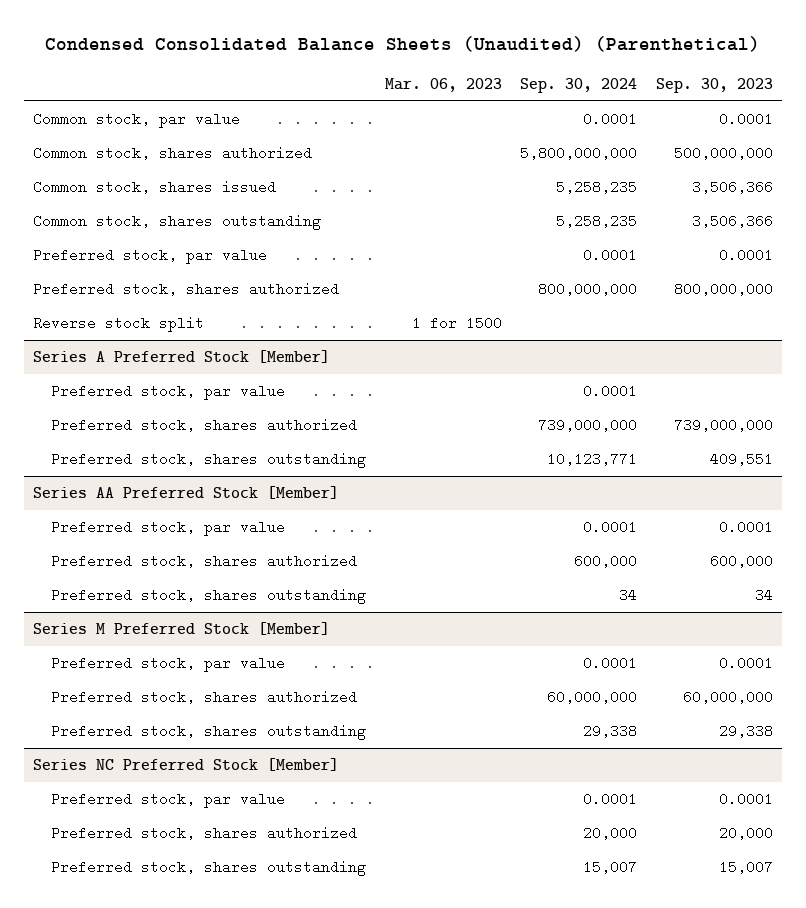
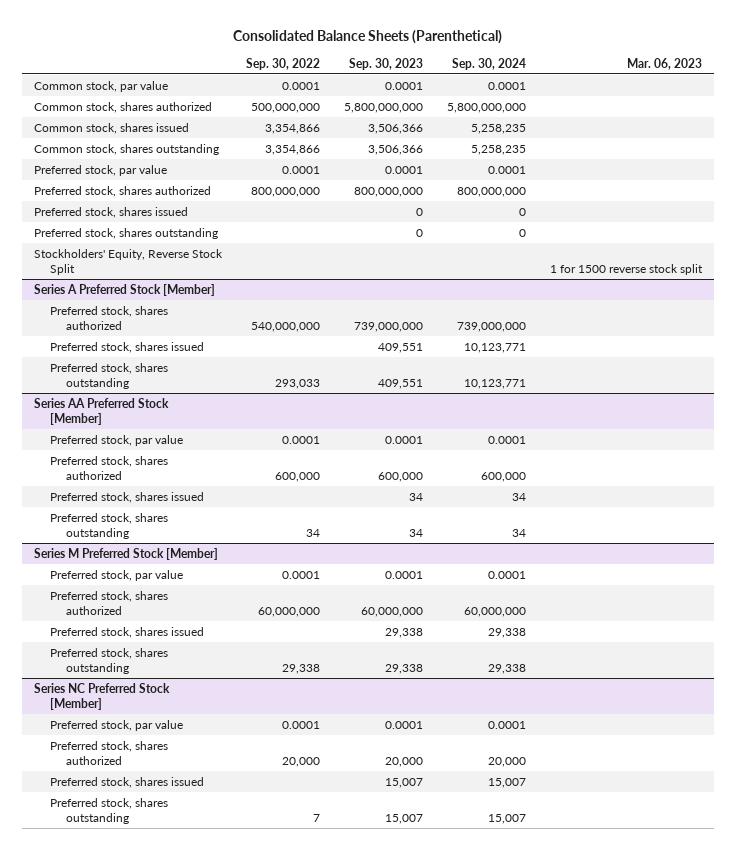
[44,35,760,52] Condensed Consolidated Balance Sheets (Unaudited) (Parenthetical) -> [233,30,503,45] Consolidated Balance Sheets (Parenthetical)
none -> [246,57,321,70] Sep. 30, 2022
[673,146,773,161] 500,000,000 -> [344,102,424,113] 5,800,000,000
none -> [34,206,189,218] Preferred stock, shares issued
none -> [34,227,219,239] Preferred stock, shares outstanding
[33,316,205,333] Reverse stock split -> [34,248,224,275] Stockholders' Equity, Reverse Stock Split
[411,316,502,331] 1 for 1500 -> [549,263,703,275] 1 for 1500 reverse stock split
[51,384,286,401] Preferred stock, par value -> none
none -> [50,341,205,353] Preferred stock, shares issued
none -> [50,491,205,503] Preferred stock, shares issued
none -> [50,626,205,638] Preferred stock, shares issued
none -> [50,776,205,788] Preferred stock, shares issued

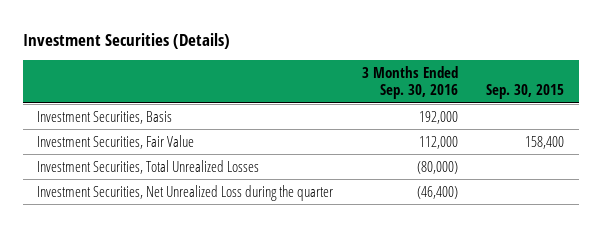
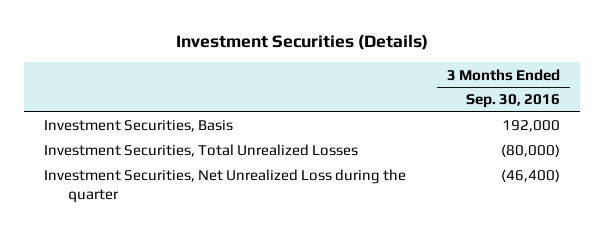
[486,84,565,100] Sep. 30, 2015 -> none
[37,134,195,149] Investment Securities, Fair Value -> none

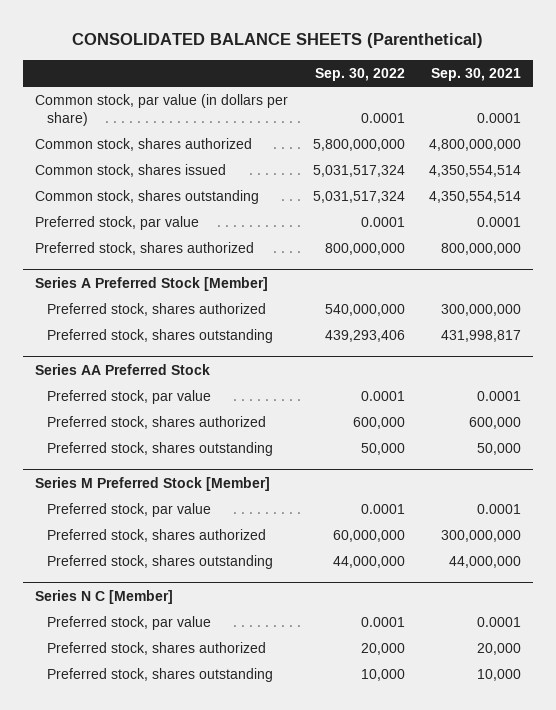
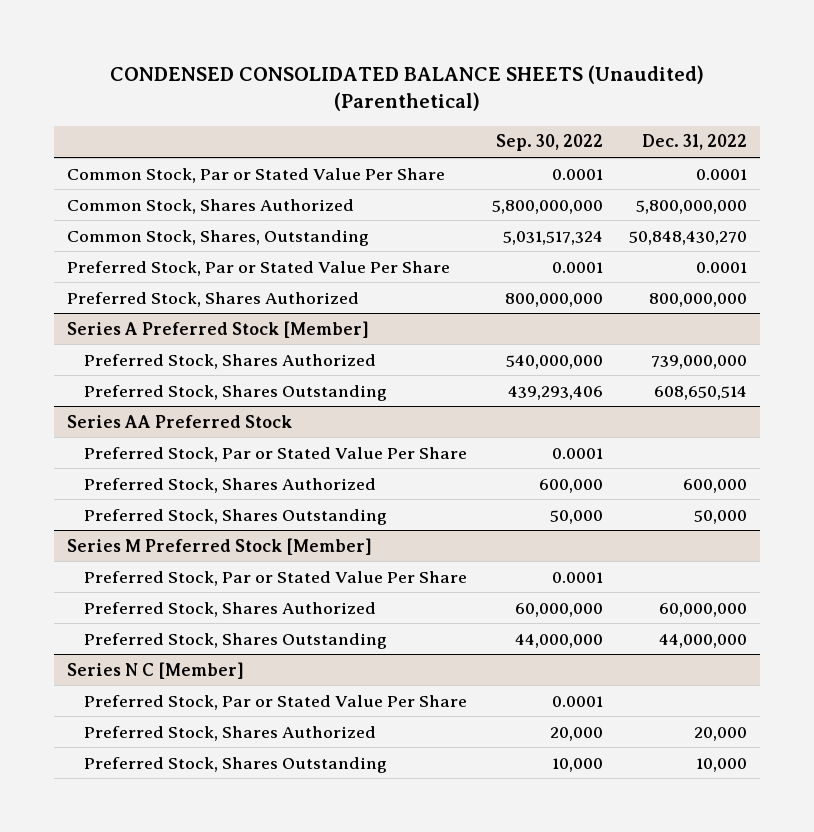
[72,33,484,49] CONSOLIDATED BALANCE SHEETS (Parenthetical) -> [109,65,704,112] CONDENSED CONSOLIDATED BALANCE SHEETS (Unaudited) (Parenthetical)
[430,67,521,81] Sep. 30, 2021 -> none
none -> [641,134,747,151] Dec. 31, 2022
[35,164,227,178] Common stock, shares issued -> none
[35,94,289,126] Common stock, par value (in dollars per share) -> [67,167,446,183] Common Stock, Par or Stated Value Per Share
[35,138,253,152] Common stock, shares authorized -> [67,198,355,214] Common Stock, Shares Authorized
[35,190,260,205] Common stock, shares outstanding -> [67,229,370,246] Common Stock, Shares, Outstanding
[35,216,200,231] Preferred stock, par value -> [67,260,451,276] Preferred Stock, Par or Stated Value Per Share
[35,242,255,256] Preferred stock, shares authorized -> [67,291,360,307] Preferred Stock, Shares Authorized
[46,303,266,317] Preferred stock, shares authorized -> [83,353,376,369] Preferred Stock, Shares Authorized
[46,329,273,344] Preferred stock, shares outstanding -> [83,384,387,401] Preferred Stock, Shares Outstanding
[46,390,211,405] Preferred stock, par value -> [83,446,467,462] Preferred Stock, Par or Stated Value Per Share
[46,416,266,430] Preferred stock, shares authorized -> [83,477,376,493] Preferred Stock, Shares Authorized
[46,442,273,457] Preferred stock, shares outstanding -> [83,508,387,525] Preferred Stock, Shares Outstanding
[46,503,211,518] Preferred stock, par value -> [83,570,467,586] Preferred Stock, Par or Stated Value Per Share
[46,529,266,543] Preferred stock, shares authorized -> [83,601,376,617] Preferred Stock, Shares Authorized
[46,555,273,570] Preferred stock, shares outstanding -> [83,632,387,649] Preferred Stock, Shares Outstanding
[46,616,211,631] Preferred stock, par value -> [83,694,467,710] Preferred Stock, Par or Stated Value Per Share
[46,642,266,656] Preferred stock, shares authorized -> [83,725,376,741] Preferred Stock, Shares Authorized
[46,668,273,683] Preferred stock, shares outstanding -> [83,756,387,773] Preferred Stock, Shares Outstanding

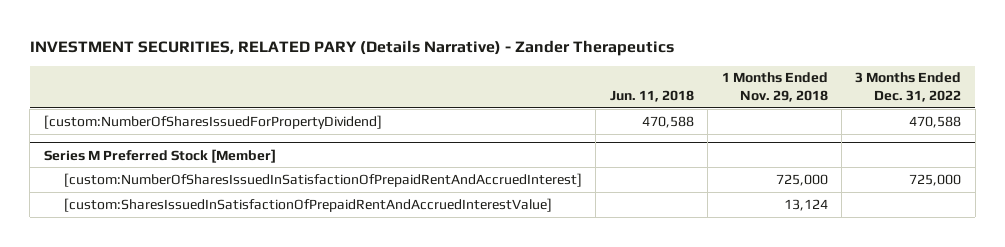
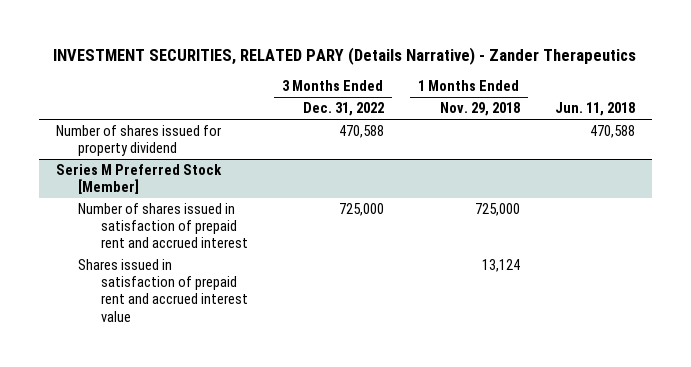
[43,114,382,129] [custom:NumberOfSharesIssuedForPropertyDividend] -> [56,125,222,157] Number of shares issued for property dividend
[63,172,582,187] [custom:NumberOfSharesIssuedInSatisfactionOfPrepaidRentAndAccruedInterest] -> [78,203,248,249] Number of shares issued in satisfaction of prepaid rent and accrued interest
[63,197,552,212] [custom:SharesIssuedInSatisfactionOfPrepaidRentAndAccruedInterestValue] -> [78,259,248,322] Shares issued in satisfaction of prepaid rent and accrued interest value

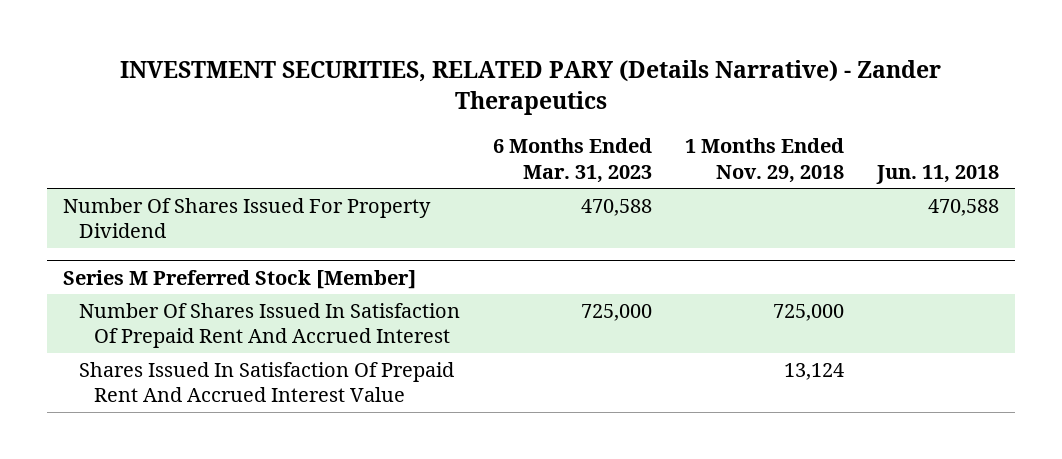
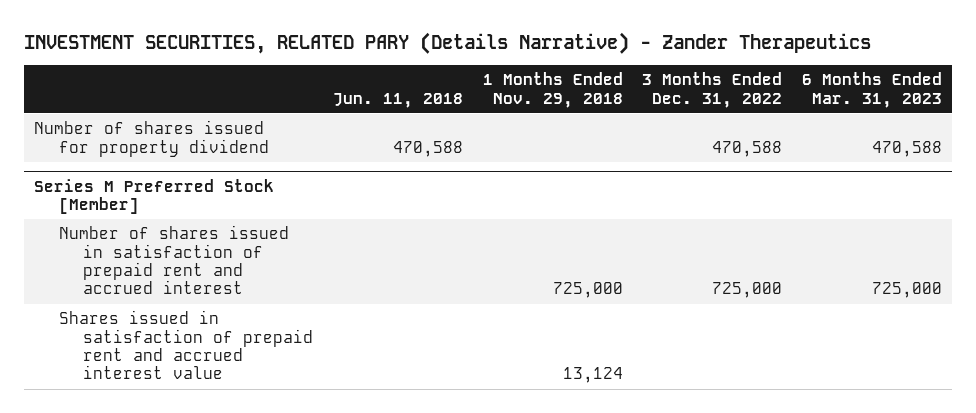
none -> [642,72,783,108] 3 Months Ended Dec. 31, 2022
[63,197,432,239] Number Of Shares Issued For Property Dividend -> [34,120,269,157] Number of shares issued for property dividend
[78,302,460,349] Number Of Shares Issued In Satisfaction Of Prepaid Rent And Accrued Interest -> [58,225,289,295] Number of shares issued in satisfaction of prepaid rent and accrued interest
[78,361,454,403] Shares Issued In Satisfaction Of Prepaid Rent And Accrued Interest Value -> [58,310,314,380] Shares issued in satisfaction of prepaid rent and accrued interest value

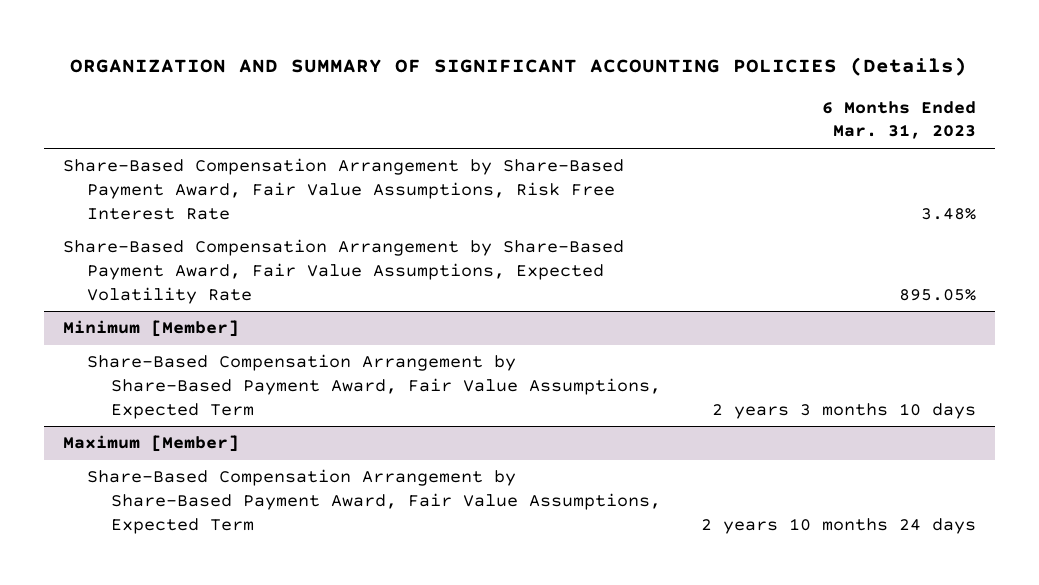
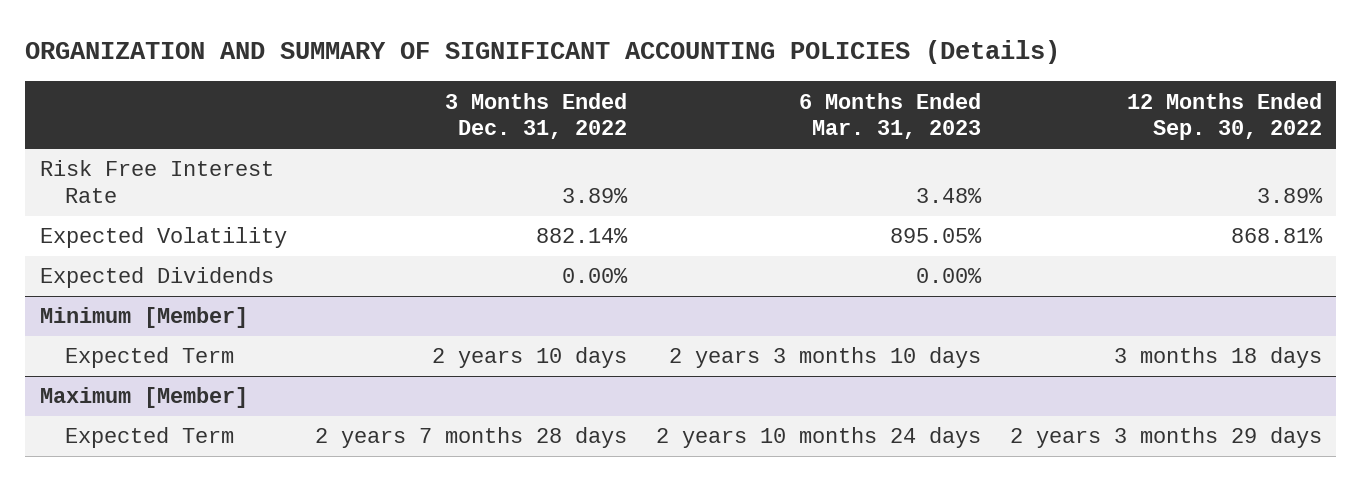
none -> [445,92,628,140] 3 Months Ended Dec. 31, 2022
none -> [1127,92,1323,141] 12 Months Ended Sep. 30, 2022
[63,158,625,220] Share-Based Compensation Arrangement by Share-Based Payment Award, Fair Value Assumptions, Risk Free Interest Rate -> [39,160,274,204] Risk Free Interest Rate
[63,239,625,304] Share-Based Compensation Arrangement by Share-Based Payment Award, Fair Value Assumptions, Expected Volatility Rate -> [39,227,287,249] Expected Volatility
none -> [39,267,274,289] Expected Dividends
[87,354,662,419] Share-Based Compensation Arrangement by Share-Based Payment Award, Fair Value Assumptions, Expected Term -> [64,347,234,369] Expected Term
[87,469,662,534] Share-Based Compensation Arrangement by Share-Based Payment Award, Fair Value Assumptions, Expected Term -> [64,427,234,449] Expected Term

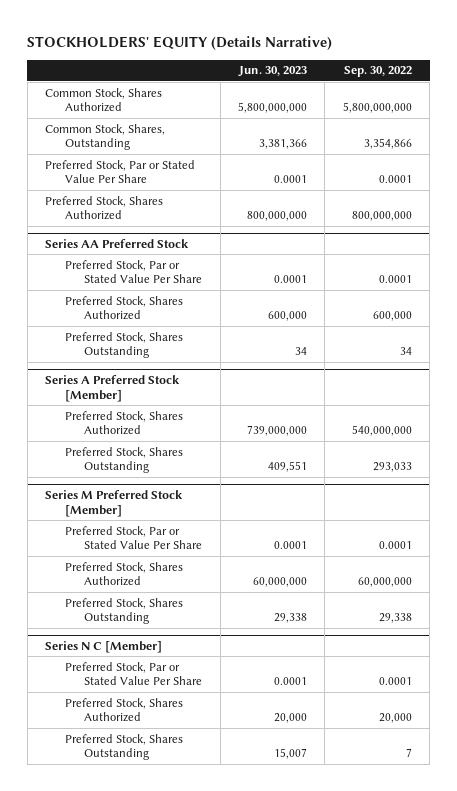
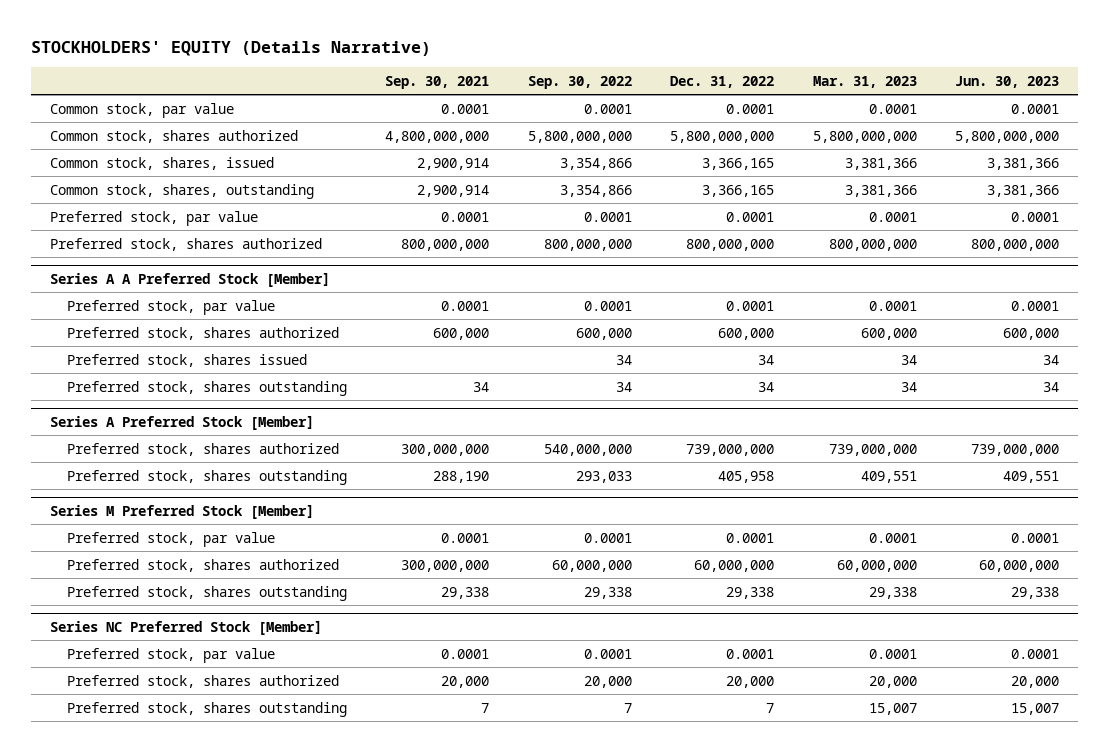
none -> [385,75,490,89] Sep. 30, 2021
none -> [670,75,775,88] Dec. 31, 2022
none -> [812,75,917,88] Mar. 31, 2023
none -> [50,102,235,118] Common stock, par value
[45,87,163,113] Common Stock, Shares Authorized -> [50,129,299,143] Common stock, shares authorized
none -> [50,156,275,170] Common stock, shares, issued
[45,123,166,151] Common Stock, Shares, Outstanding -> [50,183,315,199] Common stock, shares, outstanding
[45,159,196,184] Preferred Stock, Par or Stated Value Per Share -> [50,210,259,226] Preferred stock, par value
[45,195,164,221] Preferred Stock, Shares Authorized -> [50,237,323,251] Preferred stock, shares authorized
[45,238,190,248] Series AA Preferred Stock -> [50,272,331,287] Series A A Preferred Stock [Member]
[64,259,203,284] Preferred Stock, Par or Stated Value Per Share -> [66,299,275,315] Preferred stock, par value
[64,295,183,321] Preferred Stock, Shares Authorized -> [66,326,339,340] Preferred stock, shares authorized
none -> [66,353,307,367] Preferred stock, shares issued
[64,331,183,359] Preferred Stock, Shares Outstanding -> [66,380,347,396] Preferred stock, shares outstanding
[64,410,183,436] Preferred Stock, Shares Authorized -> [66,442,339,456] Preferred stock, shares authorized
[64,446,183,474] Preferred Stock, Shares Outstanding -> [66,469,347,485] Preferred stock, shares outstanding
[64,525,203,550] Preferred Stock, Par or Stated Value Per Share -> [66,531,275,547] Preferred stock, par value
[64,561,183,587] Preferred Stock, Shares Authorized -> [66,558,339,572] Preferred stock, shares authorized
[64,597,183,625] Preferred Stock, Shares Outstanding -> [66,585,347,601] Preferred stock, shares outstanding
[45,640,163,653] Series N C [Member] -> [50,620,323,635] Series NC Preferred Stock [Member]
[64,661,203,686] Preferred Stock, Par or Stated Value Per Share -> [66,647,275,663] Preferred stock, par value
[64,697,183,723] Preferred Stock, Shares Authorized -> [66,674,339,688] Preferred stock, shares authorized
[64,733,183,761] Preferred Stock, Shares Outstanding -> [66,701,347,717] Preferred stock, shares outstanding

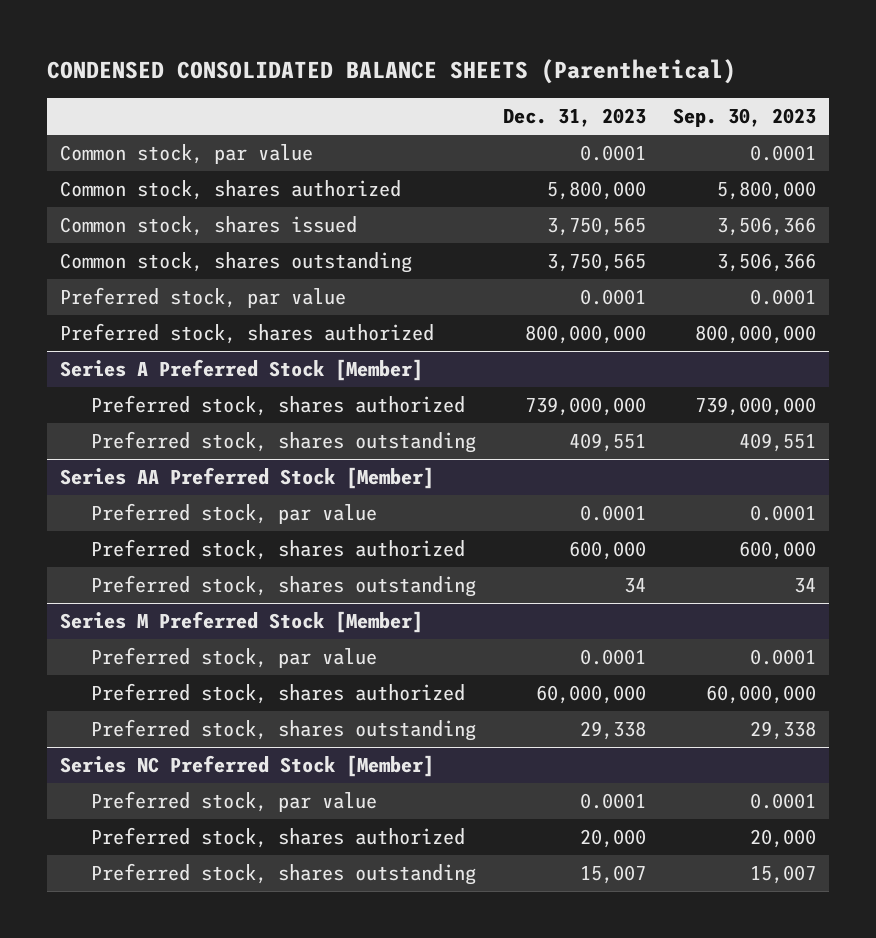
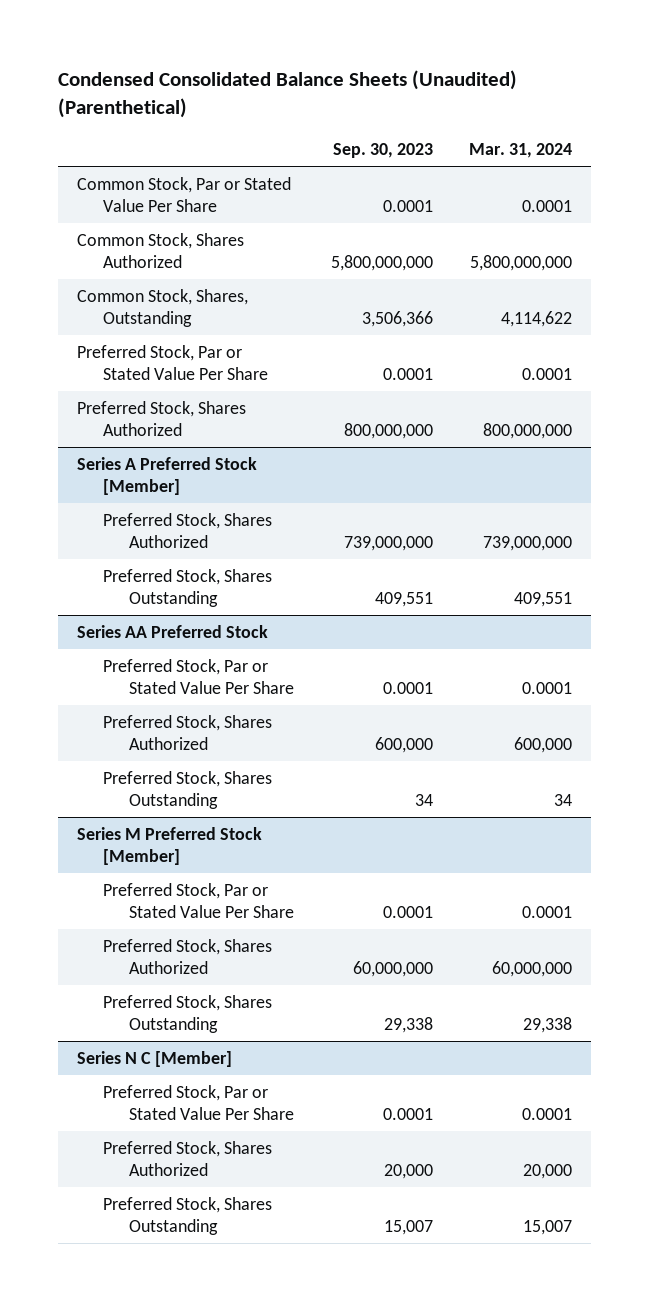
[46,58,736,84] CONDENSED CONSOLIDATED BALANCE SHEETS (Parenthetical) -> [58,70,518,119] Condensed Consolidated Balance Sheets (Unaudited) (Parenthetical)
[502,107,646,127] Dec. 31, 2023 -> none
none -> [469,143,573,159] Mar. 31, 2024
[60,216,358,237] Common stock, shares issued -> none
[60,144,314,165] Common stock, par value -> [76,176,291,212] Common Stock, Par or Stated Value Per Share
[60,180,402,201] Common stock, shares authorized -> [76,232,244,268] Common Stock, Shares Authorized
[716,181,816,201] 5,800,000 -> [330,254,433,271] 5,800,000,000
[60,252,413,274] Common stock, shares outstanding -> [76,288,248,327] Common Stock, Shares, Outstanding
[60,287,347,309] Preferred stock, par value -> [76,344,268,380] Preferred Stock, Par or Stated Value Per Share
[60,323,435,345] Preferred stock, shares authorized -> [76,400,246,436] Preferred Stock, Shares Authorized
[91,395,466,417] Preferred stock, shares authorized -> [102,512,272,548] Preferred Stock, Shares Authorized
[91,431,477,454] Preferred stock, shares outstanding -> [102,568,272,607] Preferred Stock, Shares Outstanding
[60,467,435,490] Series AA Preferred Stock [Member] -> [76,624,268,638] Series AA Preferred Stock
[91,503,378,525] Preferred stock, par value -> [102,658,295,694] Preferred Stock, Par or Stated Value Per Share
[91,539,466,561] Preferred stock, shares authorized -> [102,714,272,750] Preferred Stock, Shares Authorized
[91,575,477,598] Preferred stock, shares outstanding -> [102,770,272,809] Preferred Stock, Shares Outstanding
[60,755,435,778] Series NC Preferred Stock [Member] -> none
[91,647,378,669] Preferred stock, par value -> [102,882,295,918] Preferred Stock, Par or Stated Value Per Share
[91,683,466,705] Preferred stock, shares authorized -> [102,938,272,974] Preferred Stock, Shares Authorized
[91,719,477,742] Preferred stock, shares outstanding -> [102,994,272,1033] Preferred Stock, Shares Outstanding
none -> [76,1050,232,1067] Series N C [Member]
[91,791,378,813] Preferred stock, par value -> [102,1084,295,1120] Preferred Stock, Par or Stated Value Per Share
[91,827,466,849] Preferred stock, shares authorized -> [102,1140,272,1176] Preferred Stock, Shares Authorized
[91,863,477,886] Preferred stock, shares outstanding -> [102,1196,272,1235] Preferred Stock, Shares Outstanding

